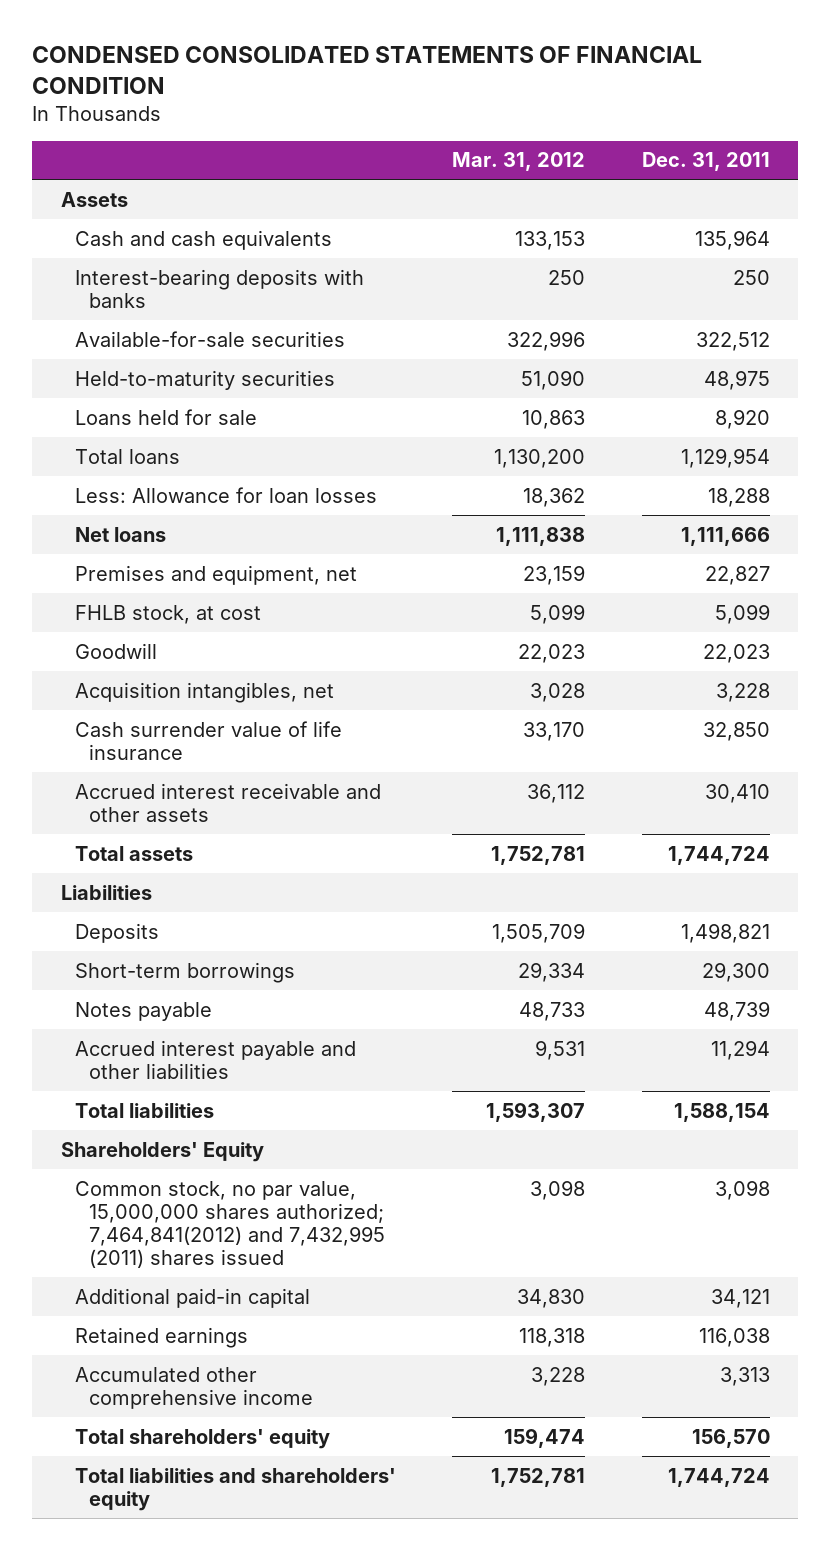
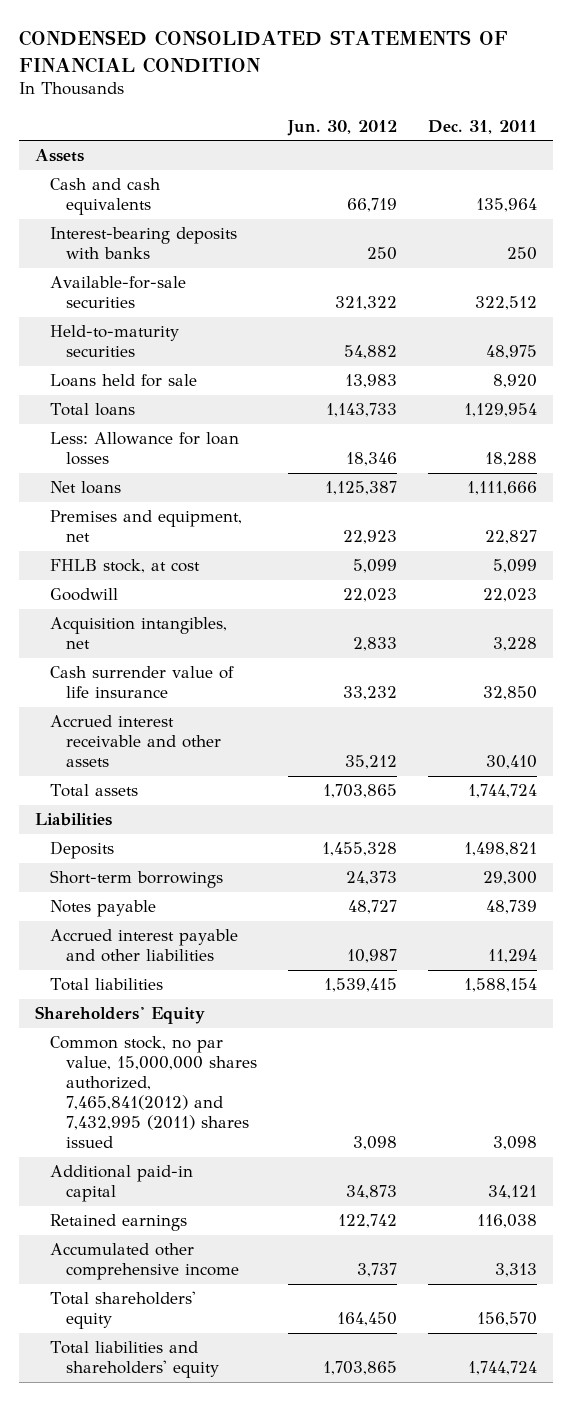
[452,152,586,172] Mar. 31, 2012 -> none
none -> [286,119,397,136] Jun. 30, 2012
[74,1180,385,1268] Common stock, no par value, 15,000,000 shares authorized; 7,464,841(2012) and 7,432,995 (2011) shares issued -> [50,1036,257,1149] Common stock, no par value, 15,000,000 shares authorized, 7,465,841(2012) and 7,432,995 (2011) shares issued

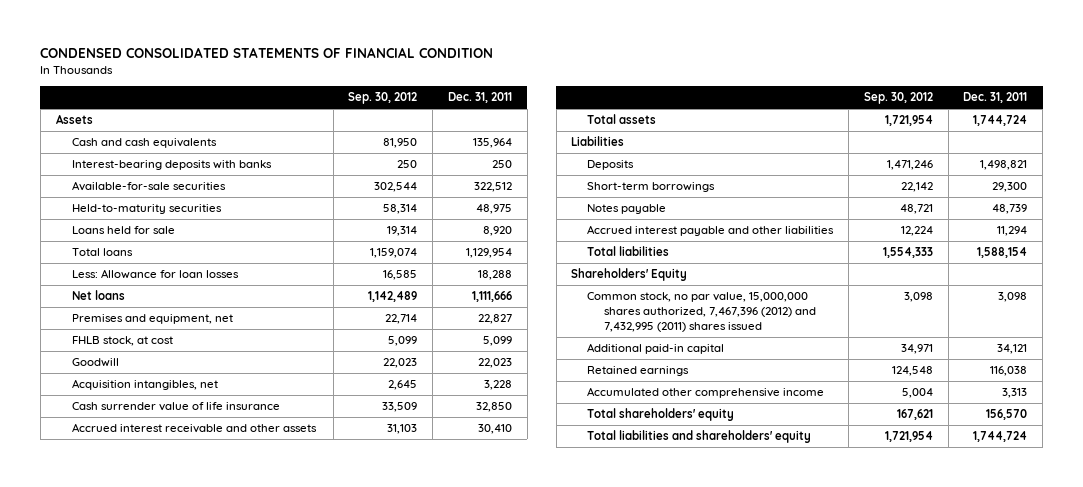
[286,119,397,136] Jun. 30, 2012 -> none
none -> [348,92,418,105] Sep. 30, 2012
[50,1036,257,1149] Common stock, no par value, 15,000,000 shares authorized, 7,465,841(2012) and 7,432,995 (2011) shares issued -> [587,292,816,333] Common stock, no par value, 15,000,000 shares authorized, 7,467,396 (2012) and 7,432,995 (2011) shares issued

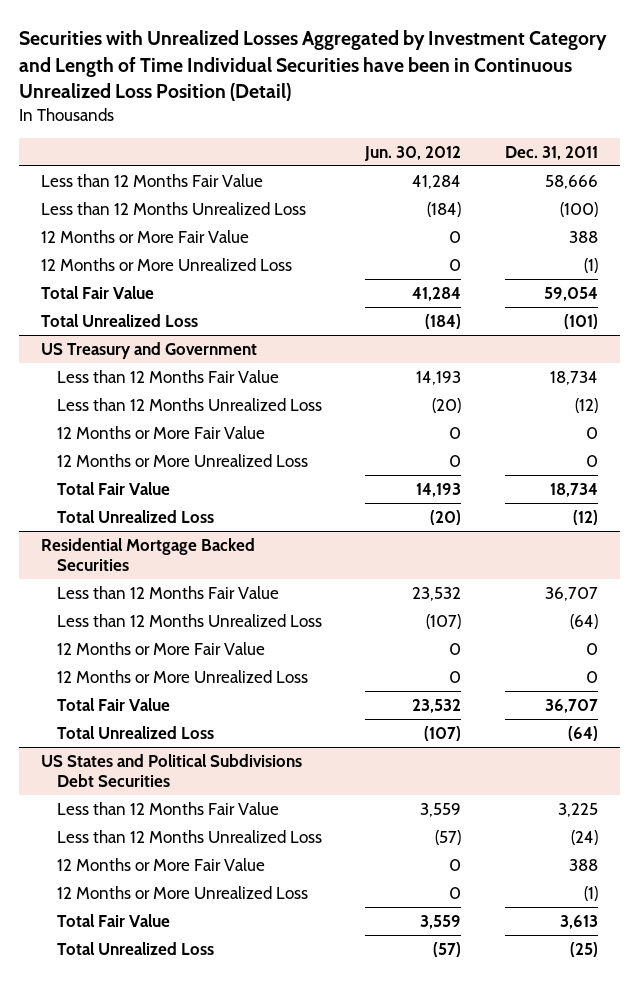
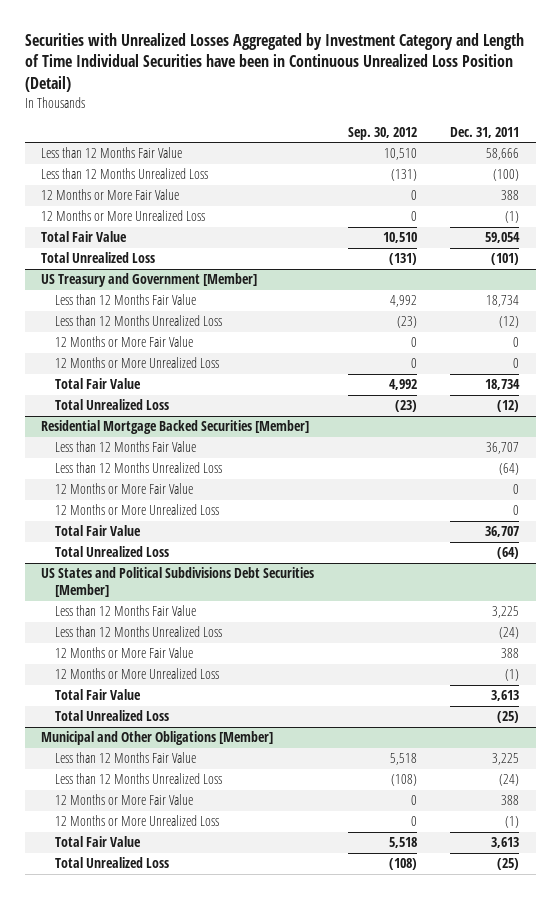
[364,145,462,161] Jun. 30, 2012 -> none
none -> [347,126,417,140] Sep. 30, 2012
[40,341,257,359] US Treasury and Government -> [41,273,258,288] US Treasury and Government [Member]
[40,537,255,572] Residential Mortgage Backed Securities -> [41,420,310,435] Residential Mortgage Backed Securities [Member]
[40,753,302,788] US States and Political Subdivisions Debt Securities -> [41,567,315,598] US States and Political Subdivisions Debt Securities [Member]
none -> [41,731,274,746] Municipal and Other Obligations [Member]
none -> [55,752,197,764] Less than 12 Months Fair Value
none -> [55,773,223,785] Less than 12 Months Unrealized Loss
none -> [55,794,194,806] 12 Months or More Fair Value
none -> [55,815,220,827] 12 Months or More Unrealized Loss
none -> [55,836,142,848] Total Fair Value
none -> [55,857,170,869] Total Unrealized Loss

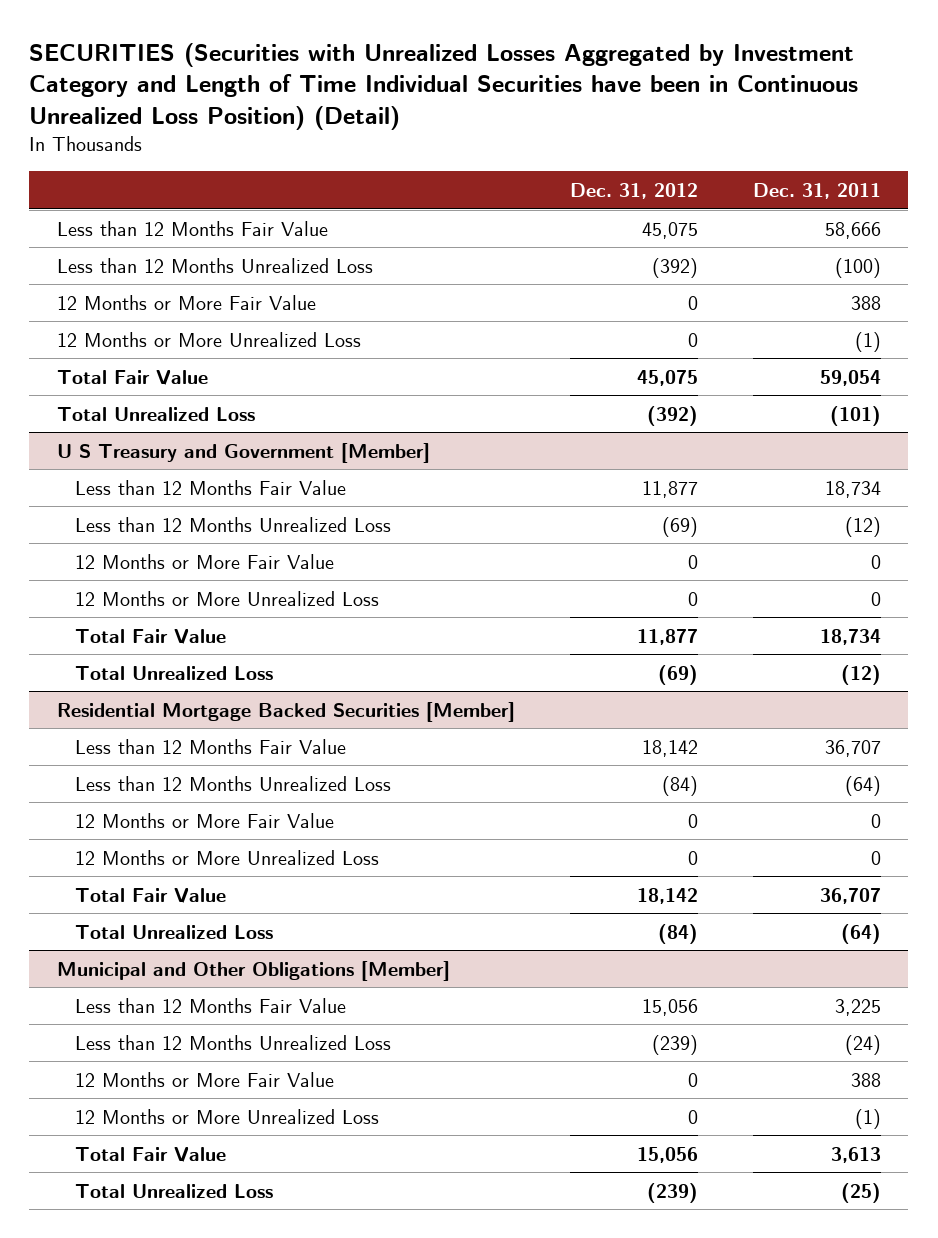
[24,33,524,92] Securities with Unrealized Losses Aggregated by Investment Category and Length of Time Individual Securities have been in Continuous Unrealized Loss Position (Detail) -> [29,42,859,130] SECURITIES (Securities with Unrealized Losses Aggregated by Investment Category and Length of Time Individual Securities have been in Continuous Unrealized Loss Position) (Detail)
[347,126,417,140] Sep. 30, 2012 -> none
none -> [569,182,698,199] Dec. 31, 2012
[41,273,258,288] US Treasury and Government [Member] -> [56,442,430,463] U S Treasury and Government [Member]
[41,567,315,598] US States and Political Subdivisions Debt Securities [Member] -> none
[55,605,197,617] Less than 12 Months Fair Value -> none
[55,626,223,638] Less than 12 Months Unrealized Loss -> none
[55,647,194,659] 12 Months or More Fair Value -> none
[55,668,220,680] 12 Months or More Unrealized Loss -> none
[55,689,142,701] Total Fair Value -> none
[55,710,170,722] Total Unrealized Loss -> none

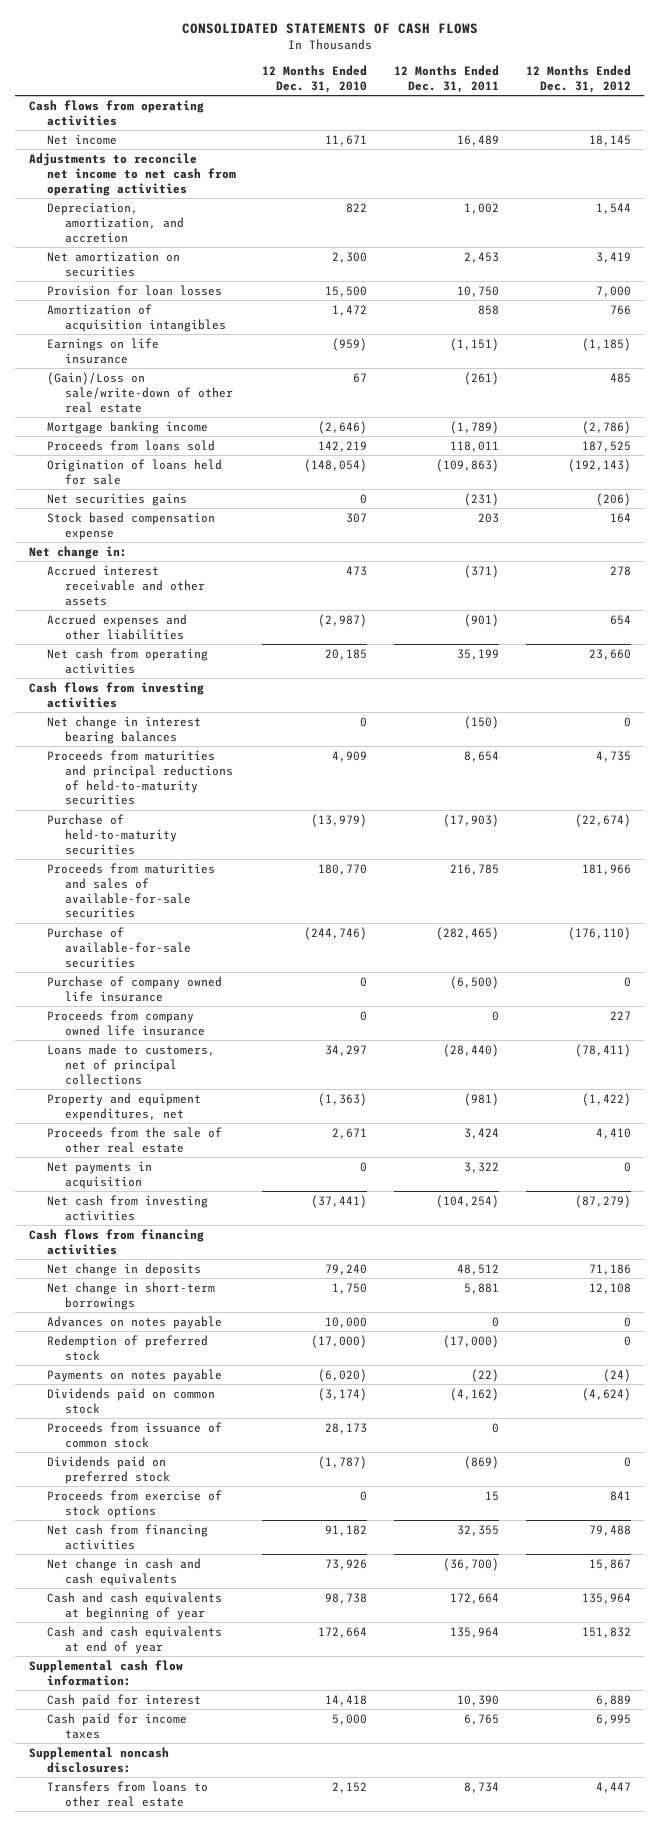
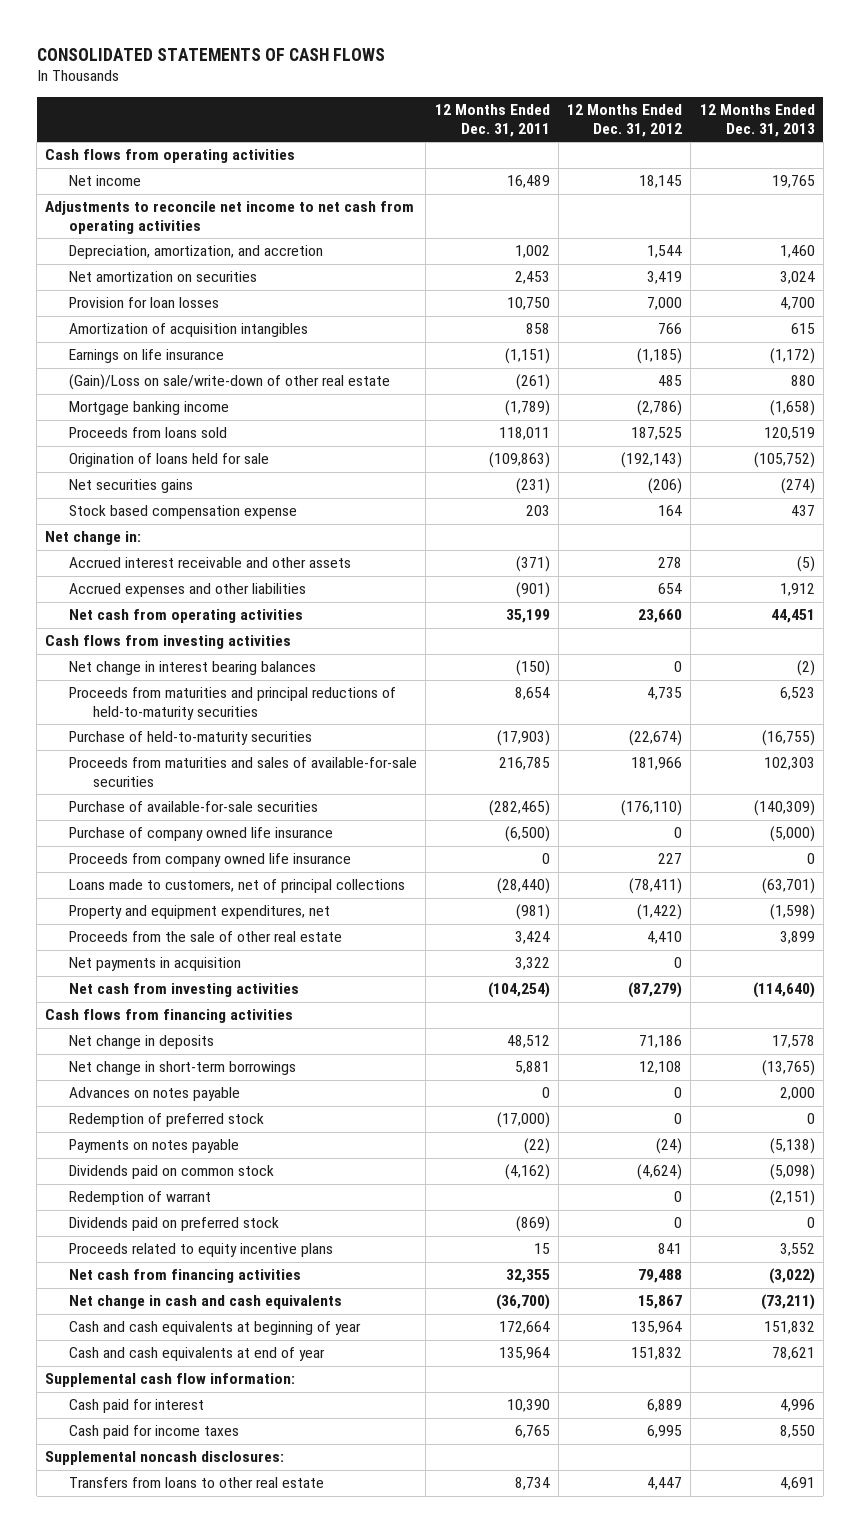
[262,64,368,93] 12 Months Ended Dec. 31, 2010 -> none
none -> [699,104,815,137] 12 Months Ended Dec. 31, 2013
[46,1421,222,1448] Proceeds from issuance of common stock -> none
none -> [69,1191,212,1206] Redemption of warrant
[46,1489,222,1518] Proceeds from exercise of stock options -> [69,1243,334,1258] Proceeds related to equity incentive plans

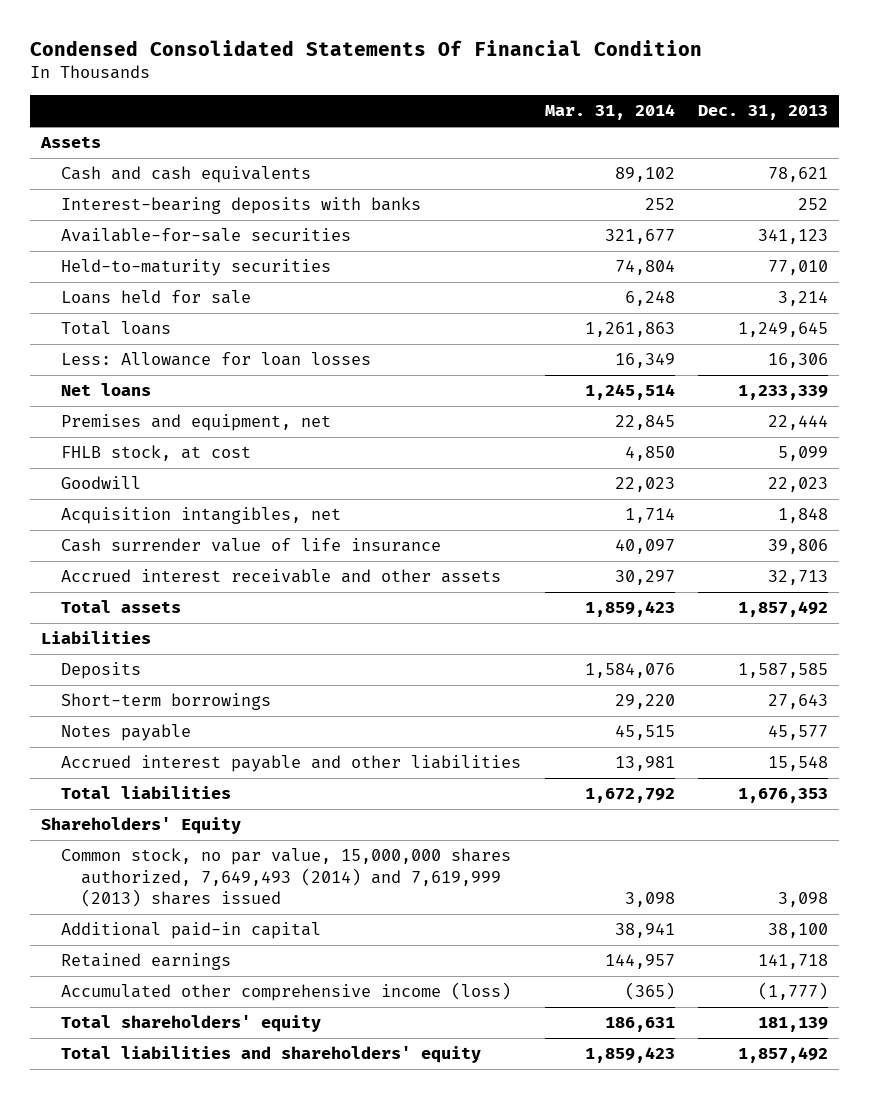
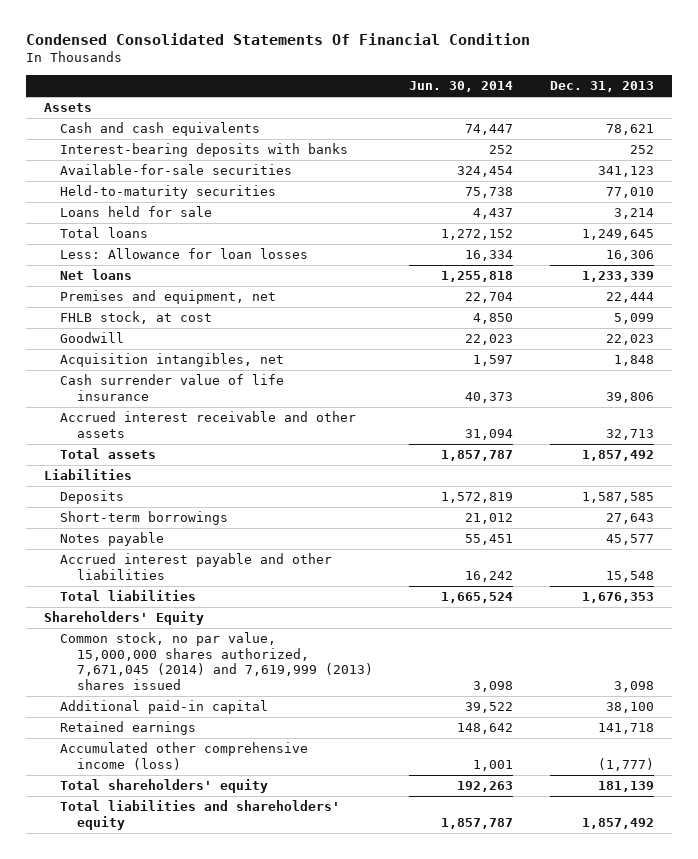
[544,104,675,121] Mar. 31, 2014 -> none
none -> [409,81,514,93] Jun. 30, 2014
[61,848,512,908] Common stock, no par value, 15,000,000 shares authorized, 7,649,493 (2014) and 7,619,999 (2013) shares issued -> [60,632,373,690] Common stock, no par value, 15,000,000 shares authorized, 7,671,045 (2014) and 7,619,999 (2013) shares issued

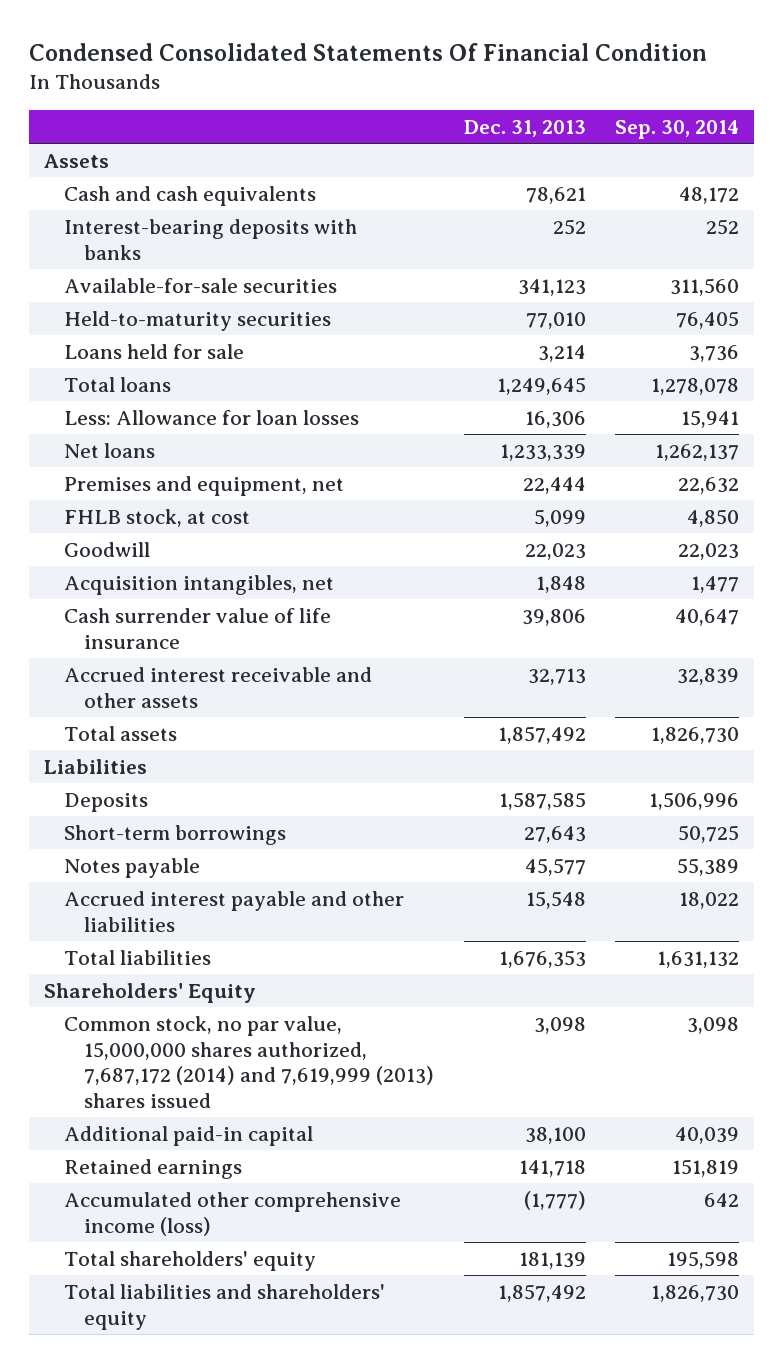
[409,81,514,93] Jun. 30, 2014 -> none
none -> [615,120,740,140] Sep. 30, 2014
[60,632,373,690] Common stock, no par value, 15,000,000 shares authorized, 7,671,045 (2014) and 7,619,999 (2013) shares issued -> [63,1015,435,1109] Common stock, no par value, 15,000,000 shares authorized, 7,687,172 (2014) and 7,619,999 (2013) shares issued

